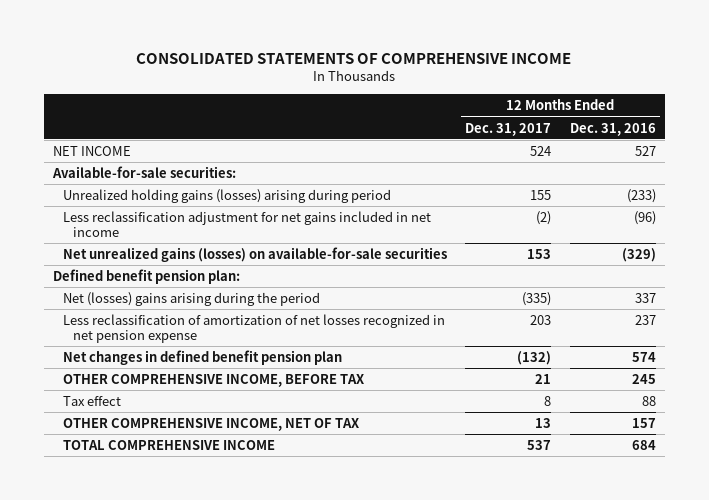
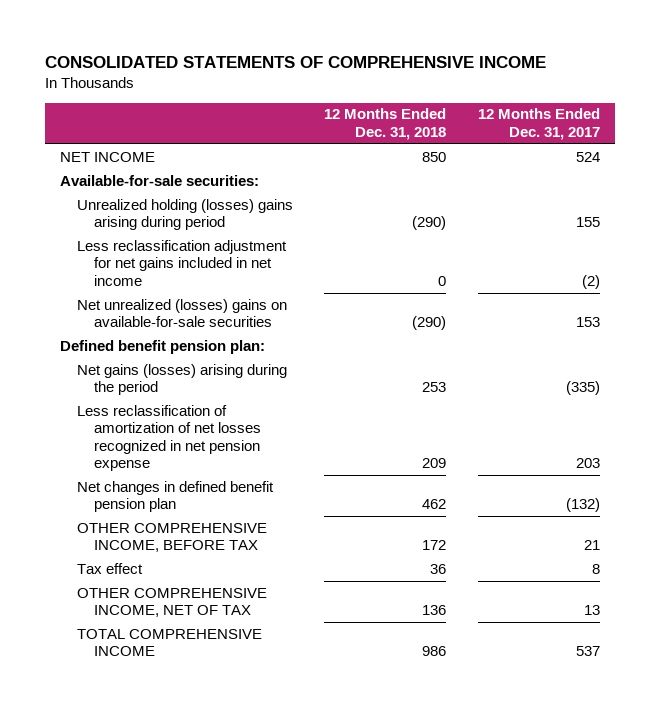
[569,122,656,136] Dec. 31, 2016 -> none
none -> [324,108,447,140] 12 Months Ended Dec. 31, 2018
[62,188,391,203] Unrealized holding gains (losses) arising during period -> [77,198,294,231] Unrealized holding (losses) gains arising during period
[62,246,447,262] Net unrealized gains (losses) on available-for-sale securities -> [77,298,288,328] Net unrealized (losses) gains on available-for-sale securities
[62,291,320,306] Net (losses) gains arising during the period -> [77,363,288,396] Net gains (losses) arising during the period

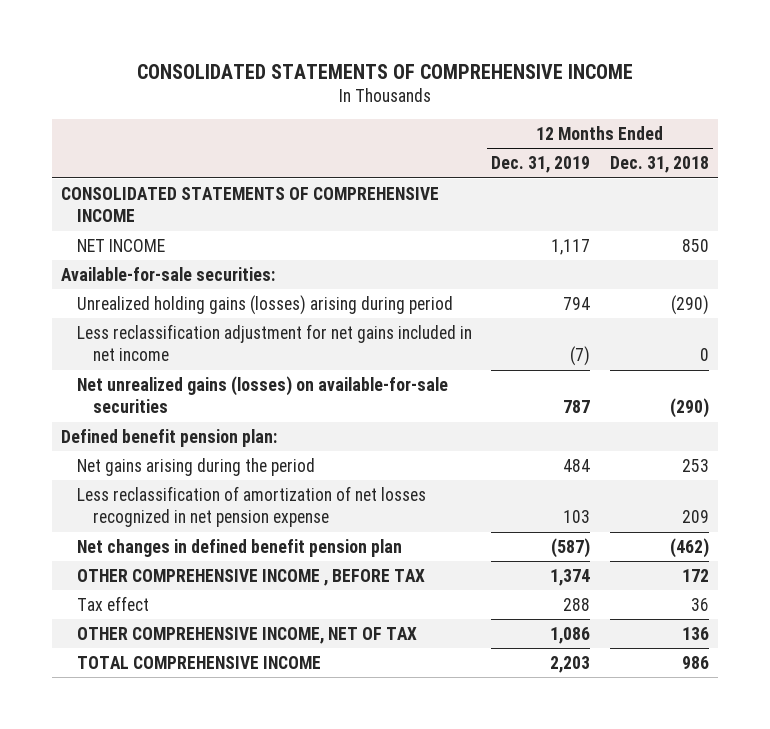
[477,108,600,140] 12 Months Ended Dec. 31, 2017 -> none
none -> [491,156,591,174] Dec. 31, 2019
none -> [61,186,440,223] CONSOLIDATED STATEMENTS OF COMPREHENSIVE INCOME
[77,198,294,231] Unrealized holding (losses) gains arising during period -> [77,294,454,315] Unrealized holding gains (losses) arising during period
[77,298,288,328] Net unrealized (losses) gains on available-for-sale securities -> [77,375,449,414] Net unrealized gains (losses) on available-for-sale securities
[77,363,288,396] Net gains (losses) arising during the period -> [77,457,316,476] Net gains arising during the period
[422,499,447,510] 462 -> [669,537,709,558] (462)
[77,522,268,553] OTHER COMPREHENSIVE INCOME, BEFORE TAX -> [77,568,426,586] OTHER COMPREHENSIVE INCOME , BEFORE TAX

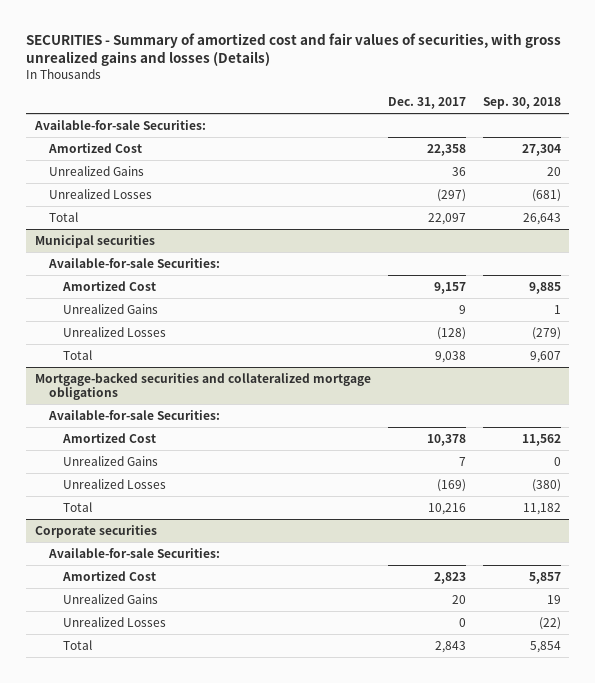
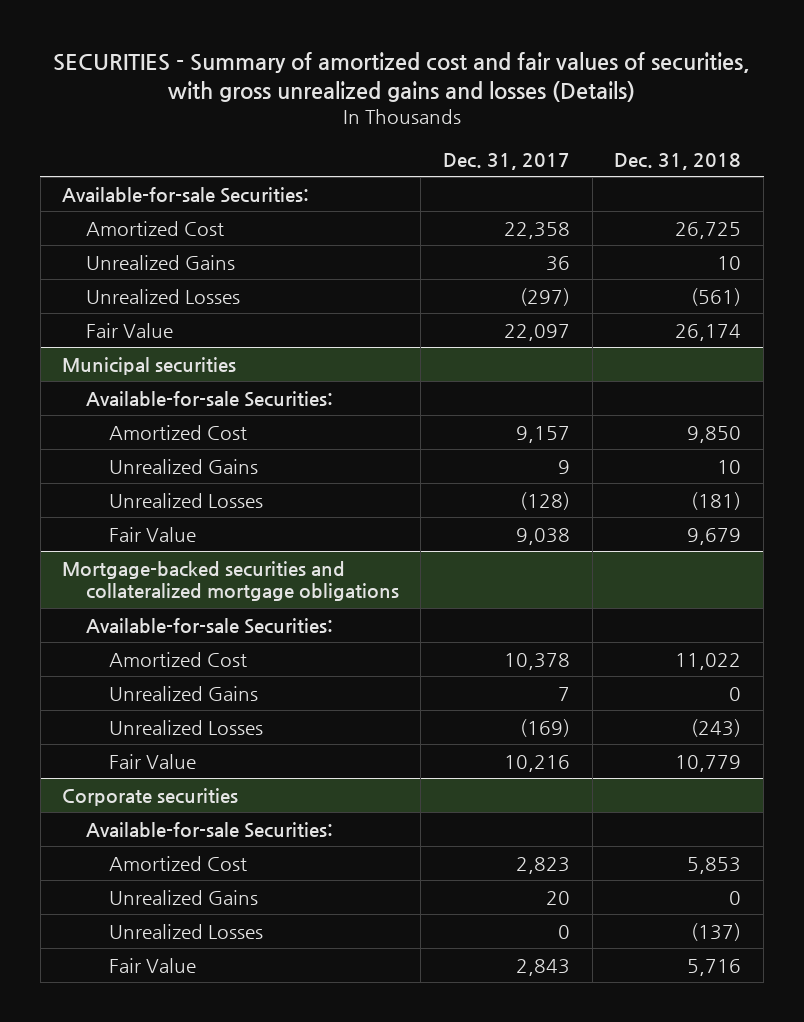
[482,97,561,110] Sep. 30, 2018 -> none
none -> [614,152,742,170] Dec. 31, 2018
[48,211,78,222] Total -> [85,322,173,338] Fair Value
[62,349,92,360] Total -> [109,526,197,542] Fair Value
[62,501,92,512] Total -> [109,753,197,769] Fair Value
[62,639,92,650] Total -> [109,957,197,973] Fair Value

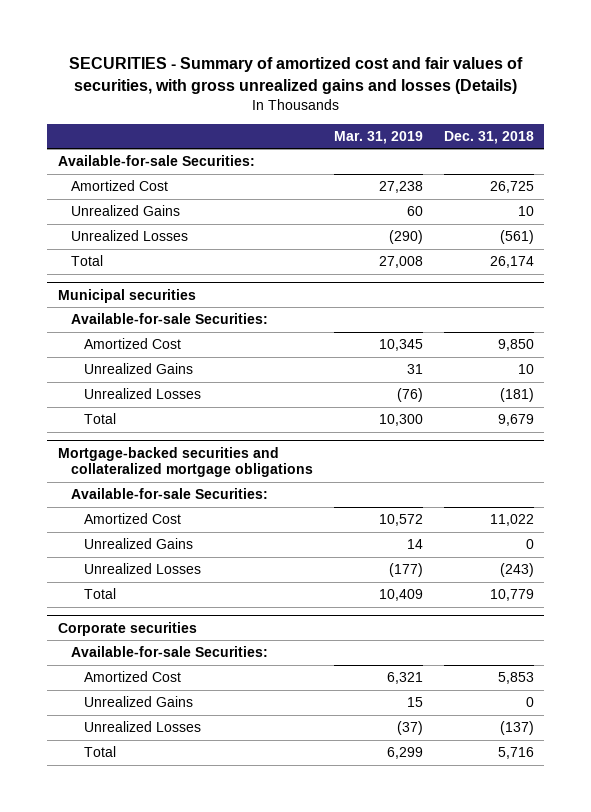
[443,152,571,170] Dec. 31, 2017 -> none
none -> [333,130,423,144] Mar. 31, 2019
[85,322,173,338] Fair Value -> [70,255,103,267] Total
[109,526,197,542] Fair Value -> [83,413,116,425] Total
[109,753,197,769] Fair Value -> [83,588,116,600] Total
[109,957,197,973] Fair Value -> [83,746,116,758] Total

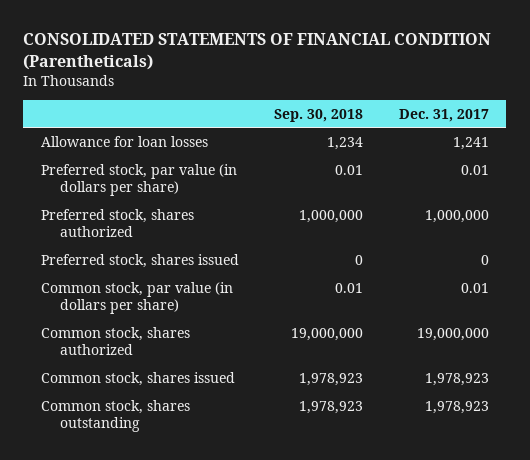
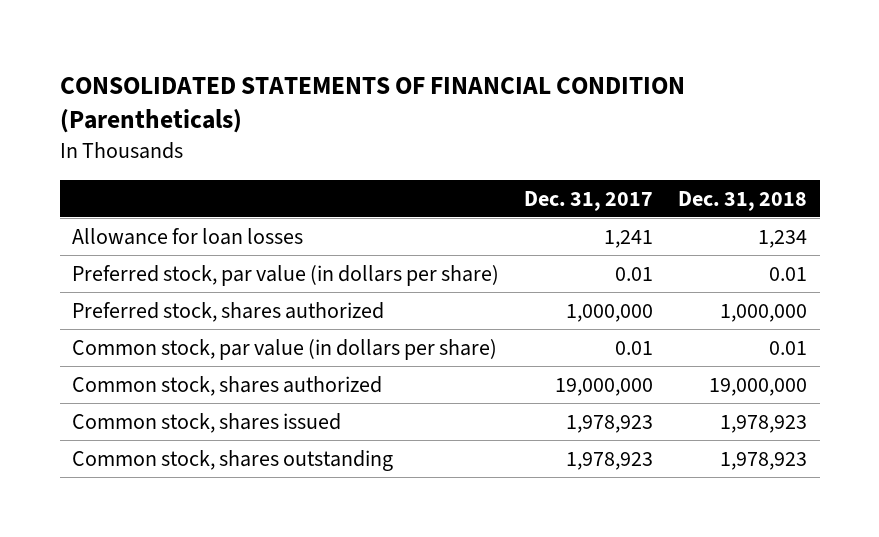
[274,108,364,122] Sep. 30, 2018 -> none
none -> [678,190,808,211] Dec. 31, 2018
[40,253,239,268] Preferred stock, shares issued -> none

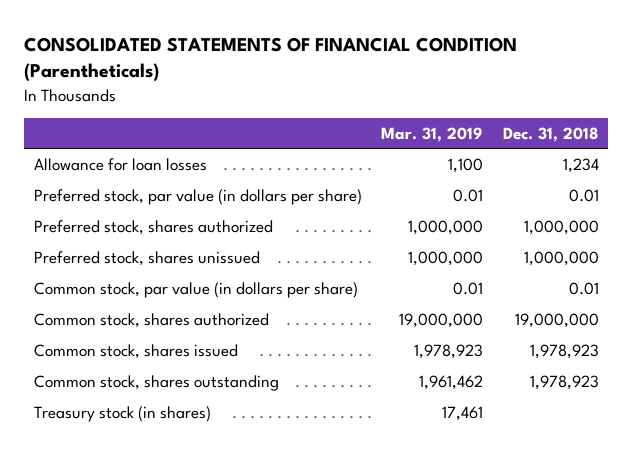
[524,190,654,211] Dec. 31, 2017 -> none
none -> [381,126,484,142] Mar. 31, 2019
none -> [33,251,260,267] Preferred stock, shares unissued
none -> [33,406,211,423] Treasury stock (in shares)

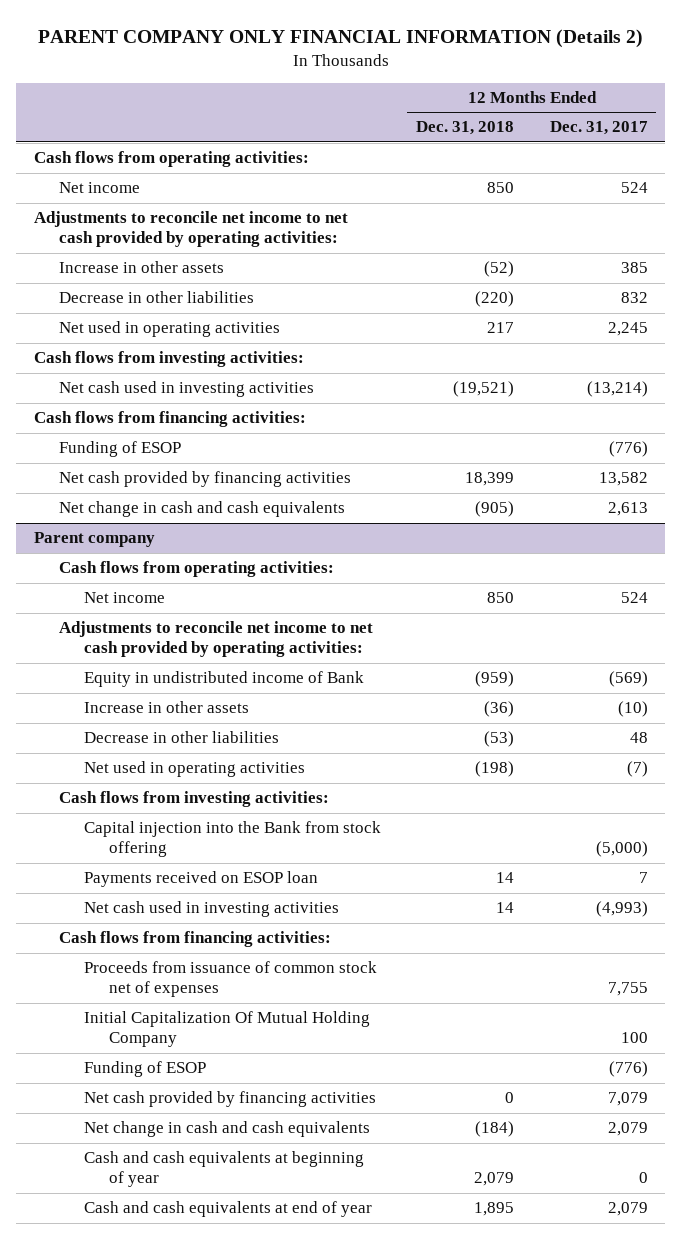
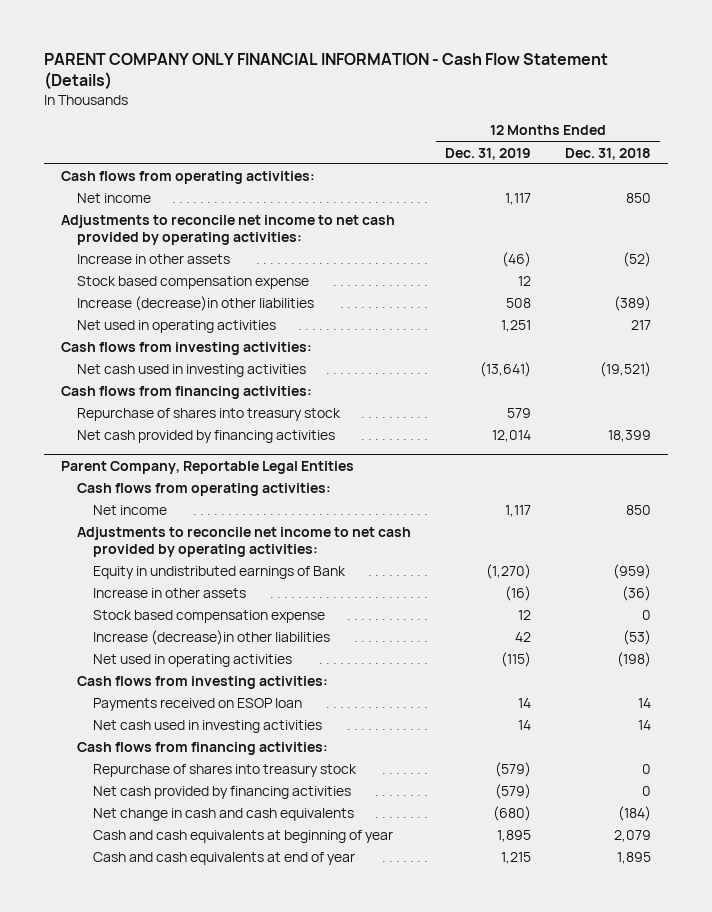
[37,28,643,48] PARENT COMPANY ONLY FINANCIAL INFORMATION (Details 2) -> [43,53,608,91] PARENT COMPANY ONLY FINANCIAL INFORMATION - Cash Flow Statement (Details)
[549,121,648,136] Dec. 31, 2017 -> none
none -> [444,147,531,160] Dec. 31, 2019
none -> [76,276,309,290] Stock based compensation expense
[58,291,254,304] Decrease in other liabilities -> [76,296,314,312] Increase (decrease)in other liabilities
[475,291,515,308] (220) -> [613,296,651,312] (389)
[58,441,181,458] Funding of ESOP -> none
none -> [76,408,341,422] Repurchase of shares into treasury stock
[58,501,345,518] Net change in cash and cash equivalents -> none
[33,532,155,548] Parent company -> none
none -> [60,460,354,474] Parent Company, Reportable Legal Entities
[83,671,364,688] Equity in undistributed income of Bank -> [92,566,346,580] Equity in undistributed earnings of Bank
none -> [92,610,325,624] Stock based compensation expense
[83,731,279,744] Decrease in other liabilities -> [92,630,330,646] Increase (decrease)in other liabilities
[83,821,381,858] Capital injection into the Bank from stock offering -> none
[83,961,377,998] Proceeds from issuance of common stock net of expenses -> none
[83,1011,370,1048] Initial Capitalization Of Mutual Holding Company -> none
[83,1061,206,1078] Funding of ESOP -> none
none -> [92,764,357,778] Repurchase of shares into treasury stock

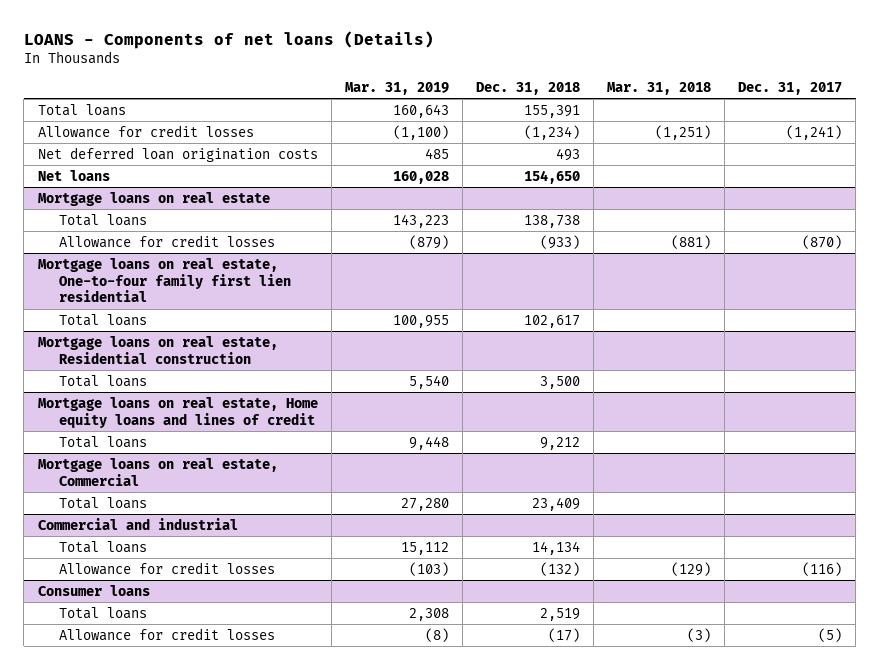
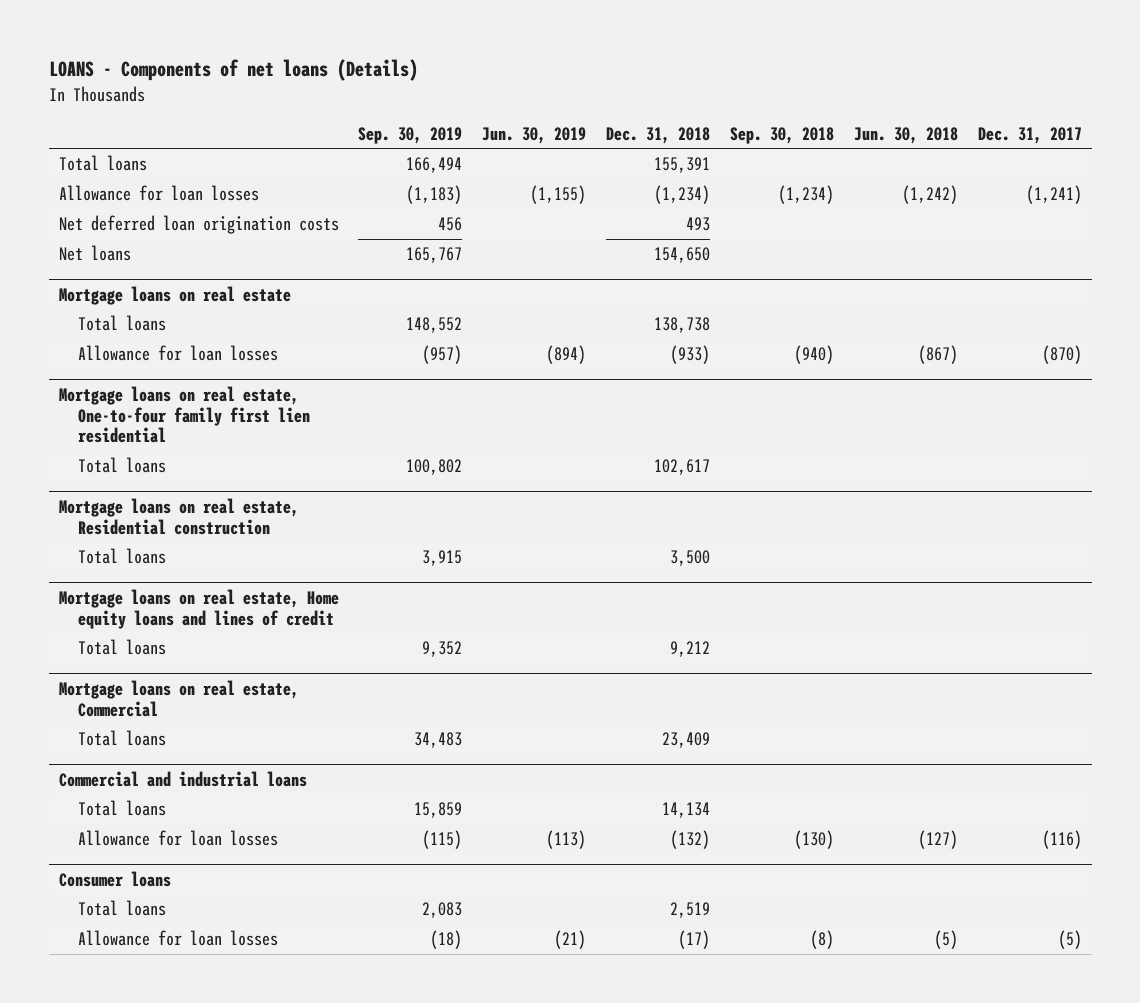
[344,81,449,95] Mar. 31, 2019 -> none
[607,81,712,95] Mar. 31, 2018 -> none
none -> [358,126,463,144] Sep. 30, 2019
none -> [482,126,587,144] Jun. 30, 2019
none -> [729,126,834,144] Sep. 30, 2018
none -> [853,126,958,144] Jun. 30, 2018
[37,124,254,138] Allowance for credit losses -> [58,185,259,202] Allowance for loan losses
[58,234,275,248] Allowance for credit losses -> [78,345,279,362] Allowance for loan losses
[37,517,238,530] Commercial and industrial -> [58,770,307,787] Commercial and industrial loans
[58,561,275,575] Allowance for credit losses -> [78,830,279,847] Allowance for loan losses
[58,627,275,641] Allowance for credit losses -> [78,930,279,947] Allowance for loan losses

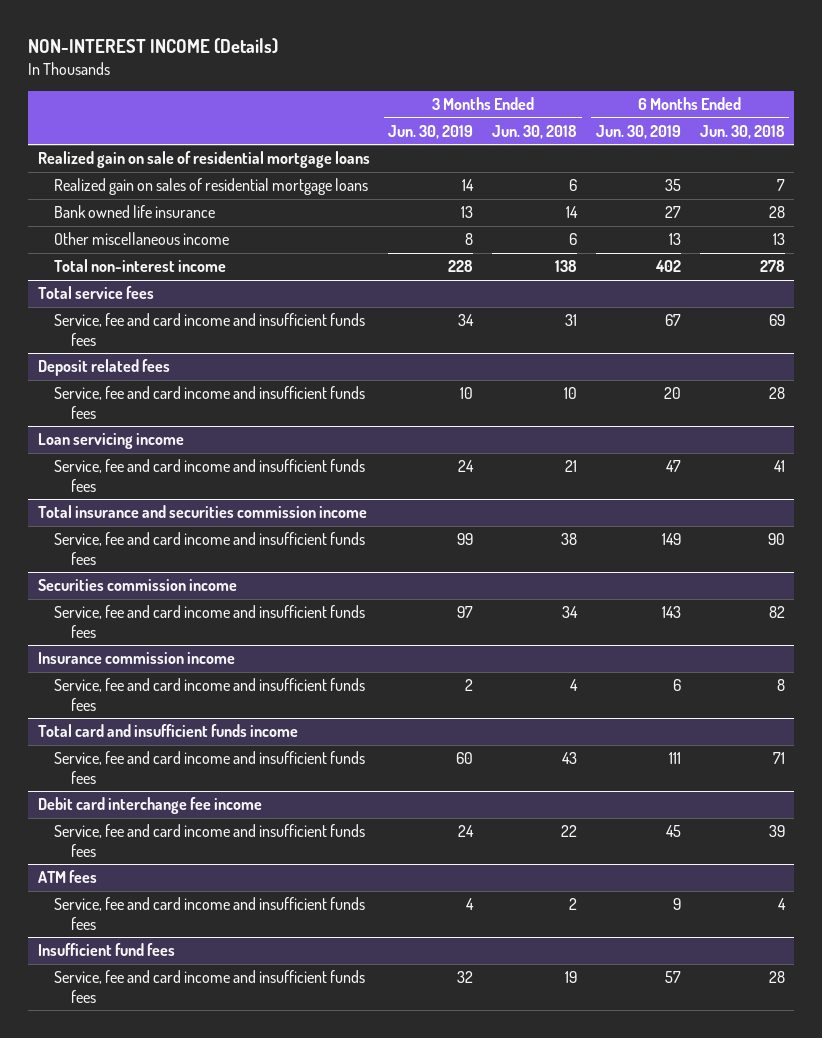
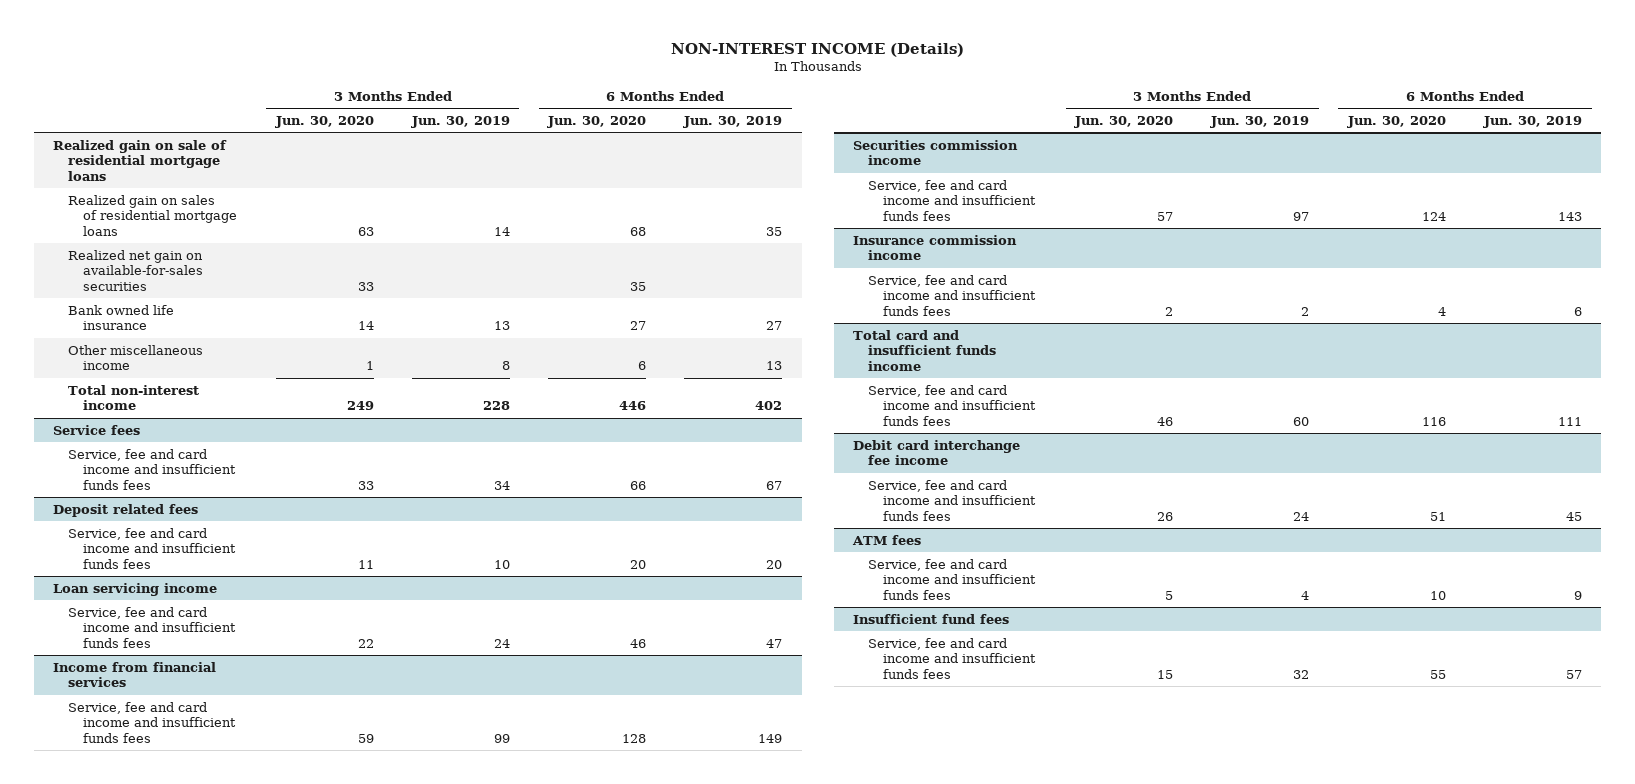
[492,124,578,139] Jun. 30, 2018 -> none
[699,124,785,139] Jun. 30, 2018 -> none
none -> [274,116,374,129] Jun. 30, 2020
none -> [547,116,647,129] Jun. 30, 2020
none -> [68,249,204,292] Realized net gain on available-for-sales securities
[37,286,154,300] Total service fees -> [53,424,141,435] Service fees
[37,505,367,519] Total insurance and securities commission income -> [53,661,217,688] Income from financial services

